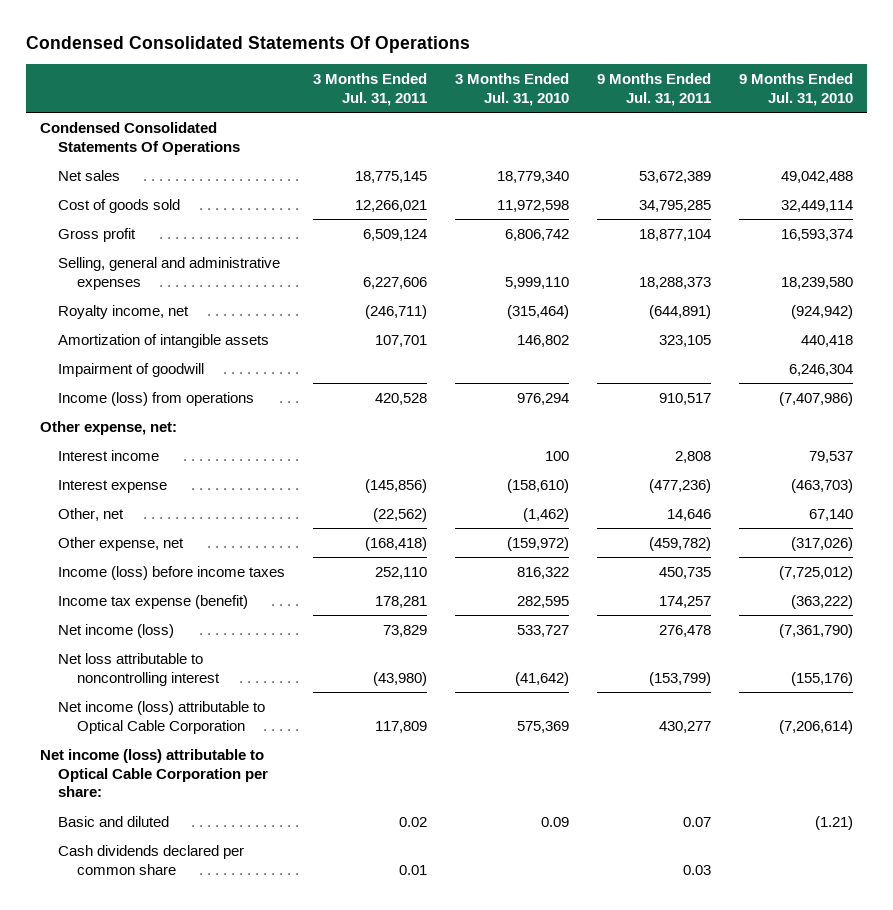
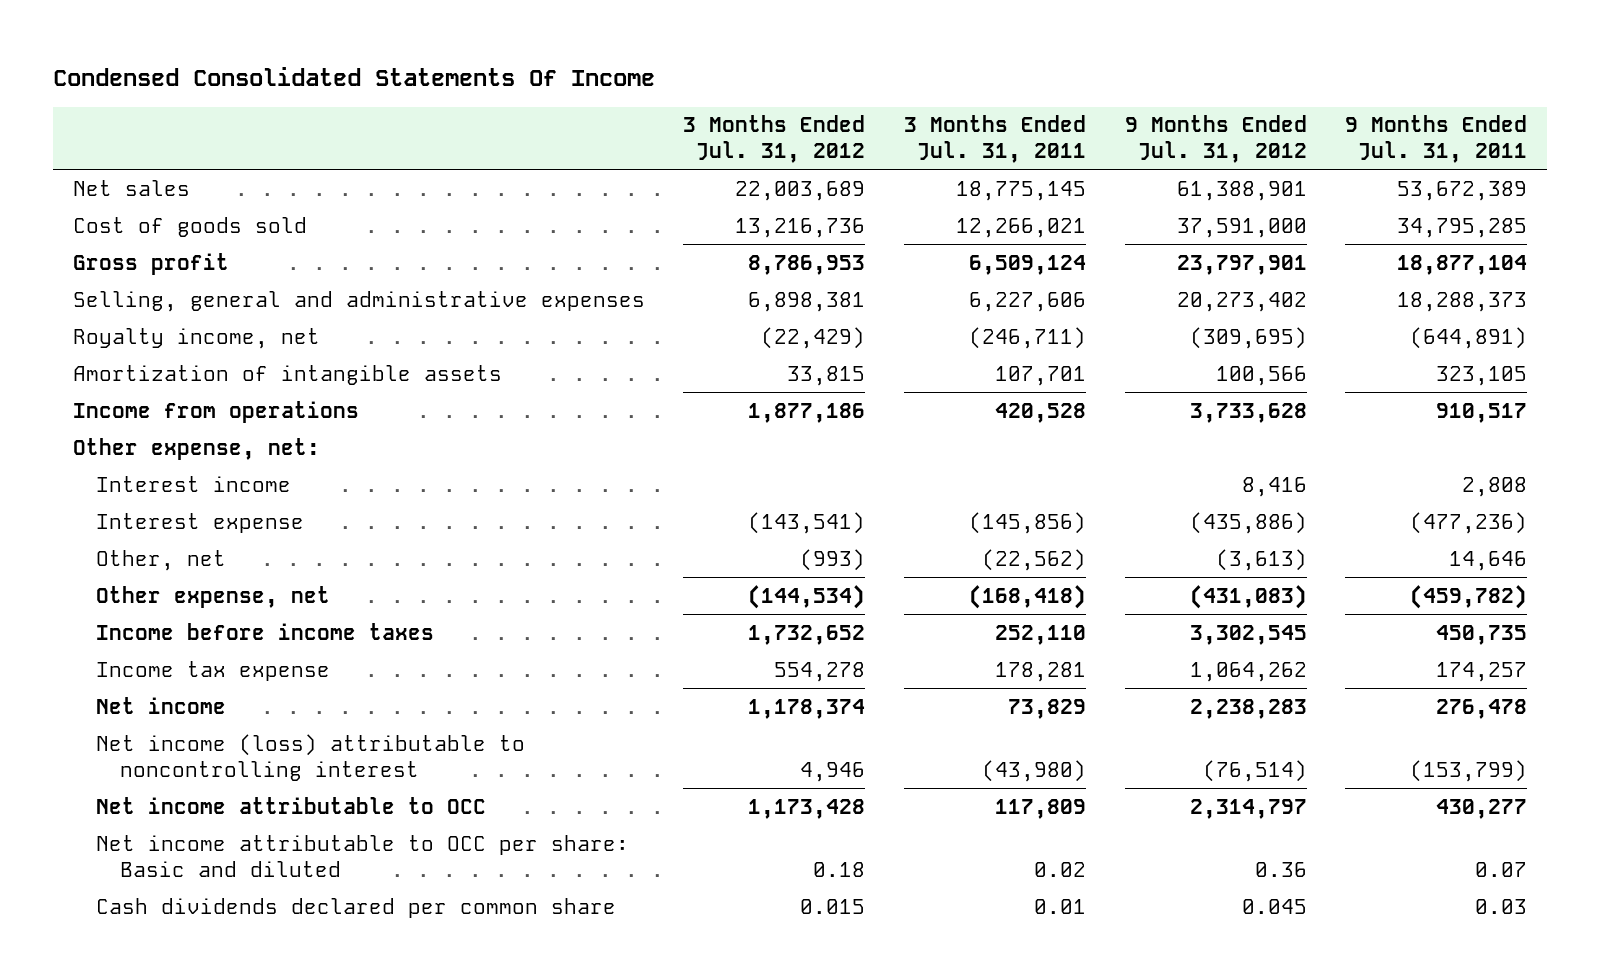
[25,36,470,54] Condensed Consolidated Statements Of Operations -> [53,66,656,86] Condensed Consolidated Statements Of Income
[455,73,570,106] 3 Months Ended Jul. 31, 2010 -> none
[739,73,854,106] 9 Months Ended Jul. 31, 2010 -> none
none -> [683,115,866,164] 3 Months Ended Jul. 31, 2012
none -> [1124,115,1307,164] 9 Months Ended Jul. 31, 2012
[39,121,241,155] Condensed Consolidated Statements Of Operations -> none
[58,362,205,377] Impairment of goodwill -> none
[58,391,255,406] Income (loss) from operations -> [72,400,359,423] Income from operations
[39,748,269,798] Net income (loss) attributable to Optical Cable Corporation per share: -> none
[58,565,286,580] Income (loss) before income taxes -> [96,622,435,640] Income before income taxes
[58,594,249,609] Income tax expense (benefit) -> [96,660,331,681] Income tax expense
[58,623,175,638] Net income (loss) -> [96,696,227,714] Net income
[58,652,220,686] Net loss attributable to noncontrolling interest -> [96,733,526,781] Net income (loss) attributable to noncontrolling interest
[58,700,266,734] Net income (loss) attributable to Optical Cable Corporation -> [96,796,487,814] Net income attributable to OCC
[58,815,170,827] Basic and diluted -> [96,834,630,877] Net income attributable to OCC per share: Basic and diluted

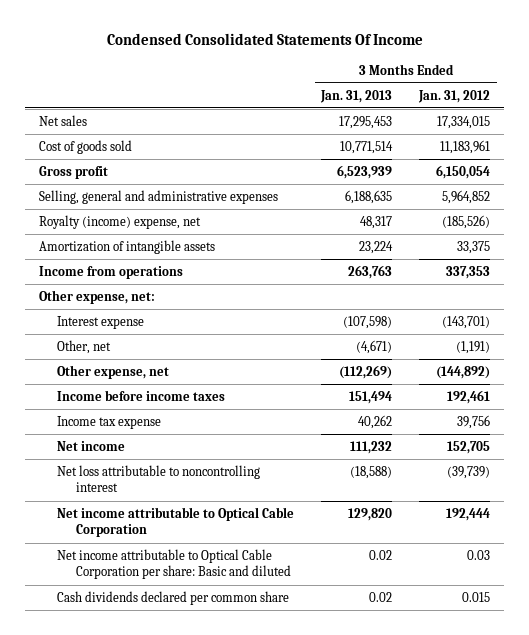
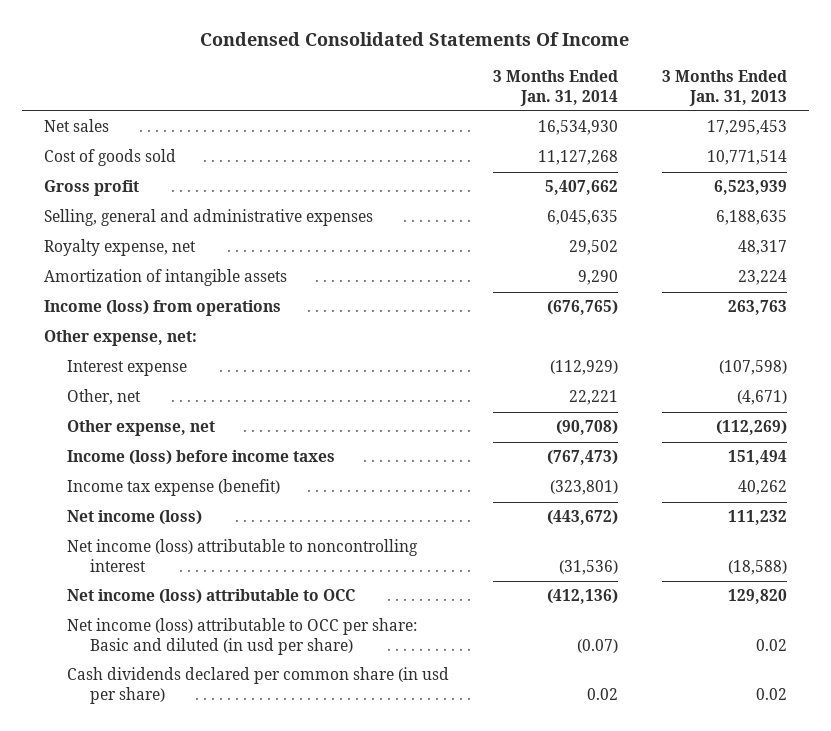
[418,89,491,103] Jan. 31, 2012 -> none
none -> [492,70,618,106] 3 Months Ended Jan. 31, 2014
[38,214,201,229] Royalty (income) expense, net -> [43,239,196,257] Royalty expense, net
[38,265,183,279] Income from operations -> [43,300,281,317] Income (loss) from operations
[57,389,226,401] Income before income taxes -> [66,450,335,466] Income (loss) before income taxes
[57,415,162,429] Income tax expense -> [66,479,280,497] Income tax expense (benefit)
[57,440,126,451] Net income -> [66,510,202,526] Net income (loss)
[57,464,261,493] Net loss attributable to noncontrolling interest -> [66,539,418,572] Net income (loss) attributable to noncontrolling interest
[57,506,295,538] Net income attributable to Optical Cable Corporation -> [66,589,355,605] Net income (loss) attributable to OCC
[57,548,291,580] Net income attributable to Optical Cable Corporation per share: Basic and diluted -> [66,618,417,655] Net income (loss) attributable to OCC per share: Basic and diluted (in usd per share)
[57,590,290,605] Cash dividends declared per common share -> [66,667,449,704] Cash dividends declared per common share (in usd per share)

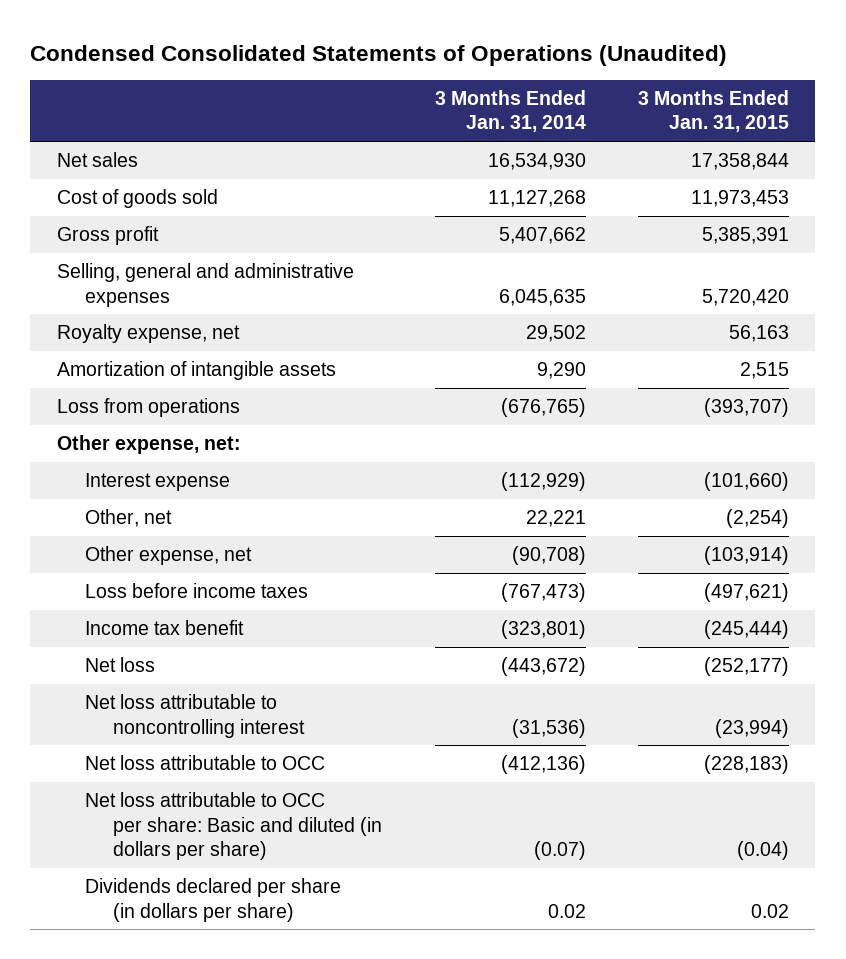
[200,32,630,47] Condensed Consolidated Statements Of Income -> [30,44,728,66] Condensed Consolidated Statements of Operations (Unaudited)
[661,70,787,106] 3 Months Ended Jan. 31, 2013 -> none
none -> [638,89,790,133] 3 Months Ended Jan. 31, 2015
[43,300,281,317] Income (loss) from operations -> [56,398,240,418] Loss from operations
[66,450,335,466] Income (loss) before income taxes -> [84,583,308,599] Loss before income taxes
[66,479,280,497] Income tax expense (benefit) -> [84,620,244,636] Income tax benefit
[66,510,202,526] Net income (loss) -> [84,657,155,673] Net loss
[66,539,418,572] Net income (loss) attributable to noncontrolling interest -> [84,694,305,738] Net loss attributable to noncontrolling interest
[66,589,355,605] Net income (loss) attributable to OCC -> [84,755,325,771] Net loss attributable to OCC
[66,618,417,655] Net income (loss) attributable to OCC per share: Basic and diluted (in usd per share) -> [84,792,382,861] Net loss attributable to OCC per share: Basic and diluted (in dollars per share)
[66,667,449,704] Cash dividends declared per common share (in usd per share) -> [84,878,341,922] Dividends declared per share (in dollars per share)

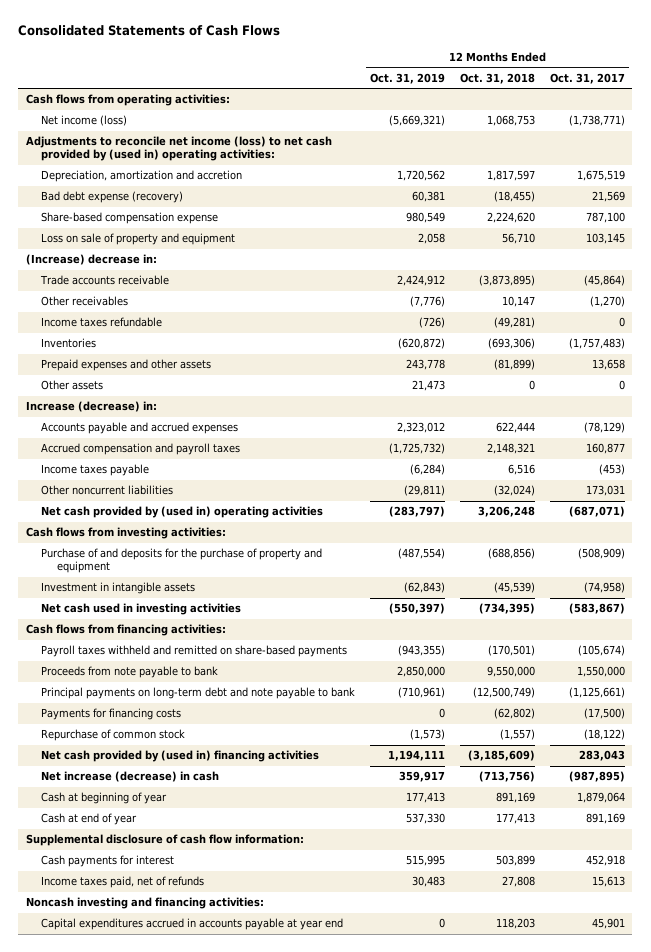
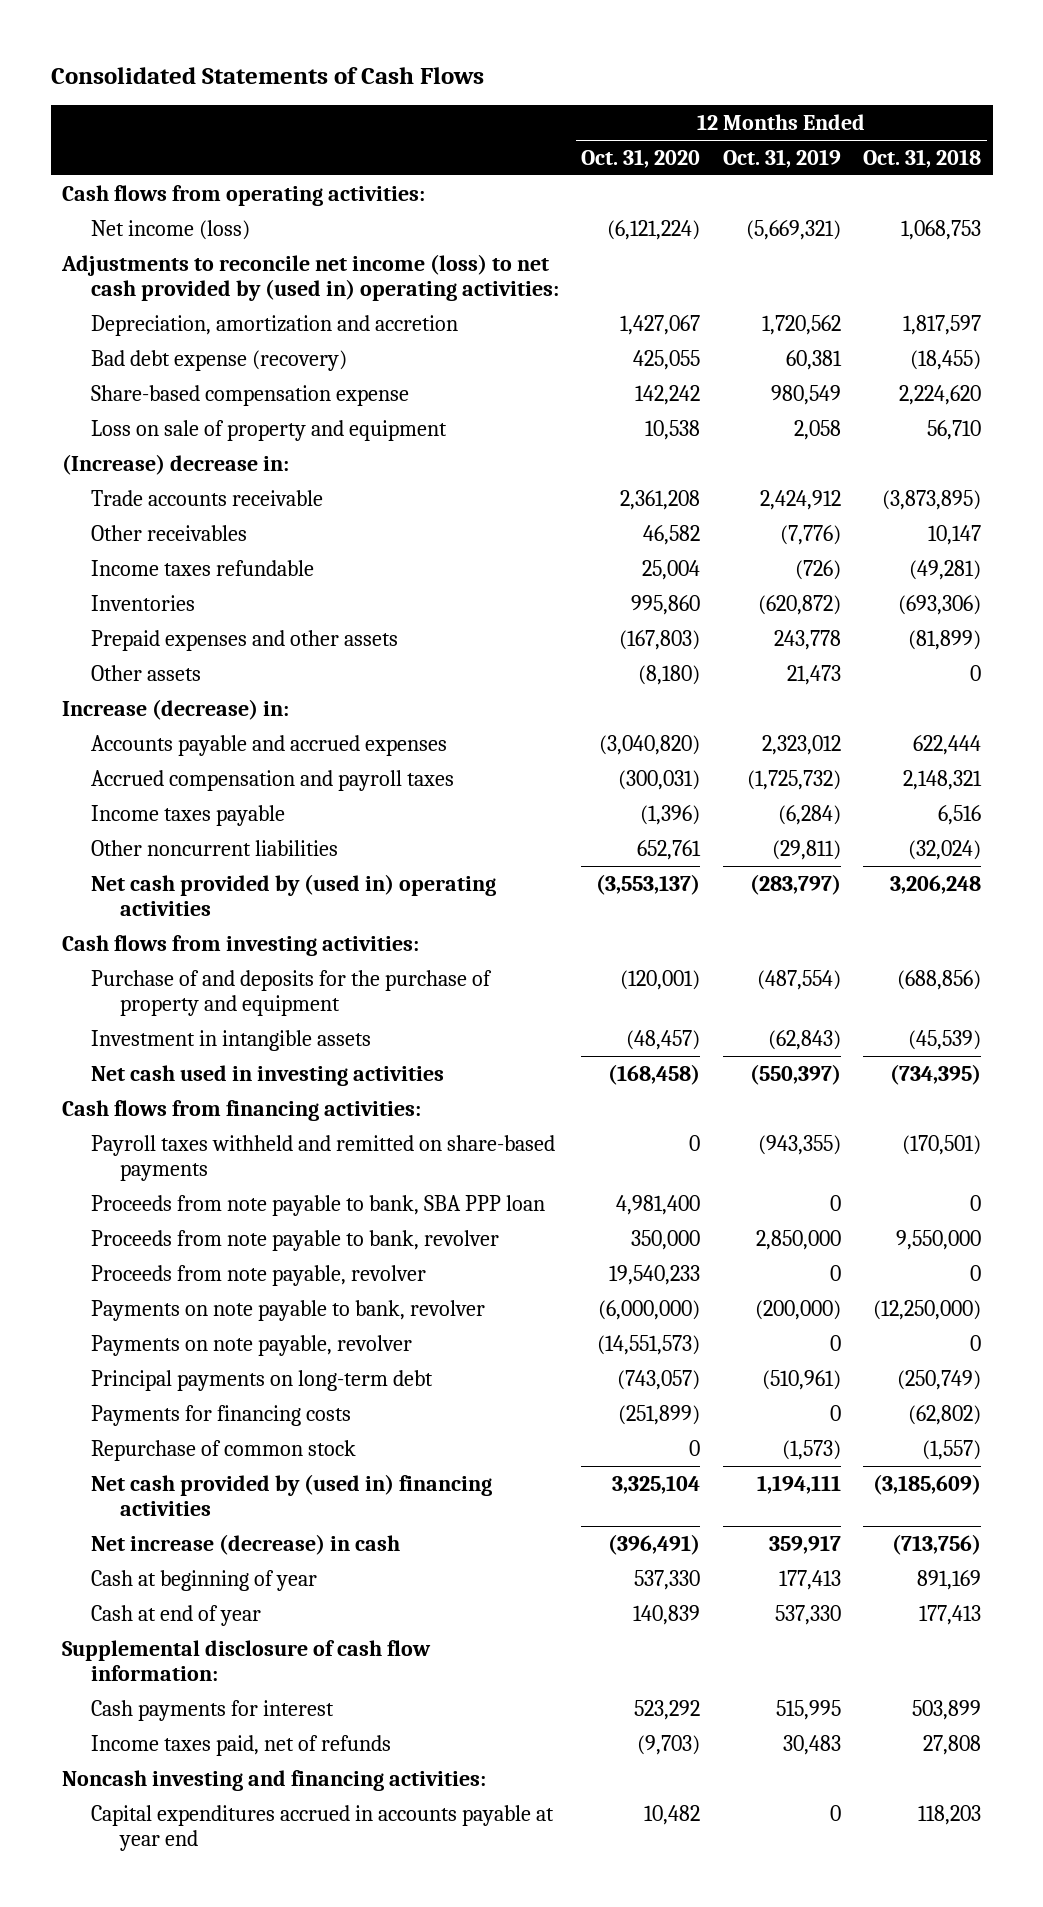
[550,72,626,84] Oct. 31, 2017 -> none
none -> [581,148,701,168] Oct. 31, 2020
none -> [90,1194,545,1216] Proceeds from note payable to bank, SBA PPP loan
[41,666,219,679] Proceeds from note payable to bank -> [90,1229,499,1251] Proceeds from note payable to bank, revolver
none -> [90,1264,426,1286] Proceeds from note payable, revolver
none -> [90,1299,485,1321] Payments on note payable to bank, revolver
none -> [90,1334,412,1356] Payments on note payable, revolver
[41,687,356,700] Principal payments on long-term debt and note payable to bank -> [90,1369,433,1391] Principal payments on long-term debt
[398,687,446,699] (710,961) -> [761,1369,841,1390] (510,961)
[473,687,536,699] (12,500,749) -> [897,1369,982,1390] (250,749)

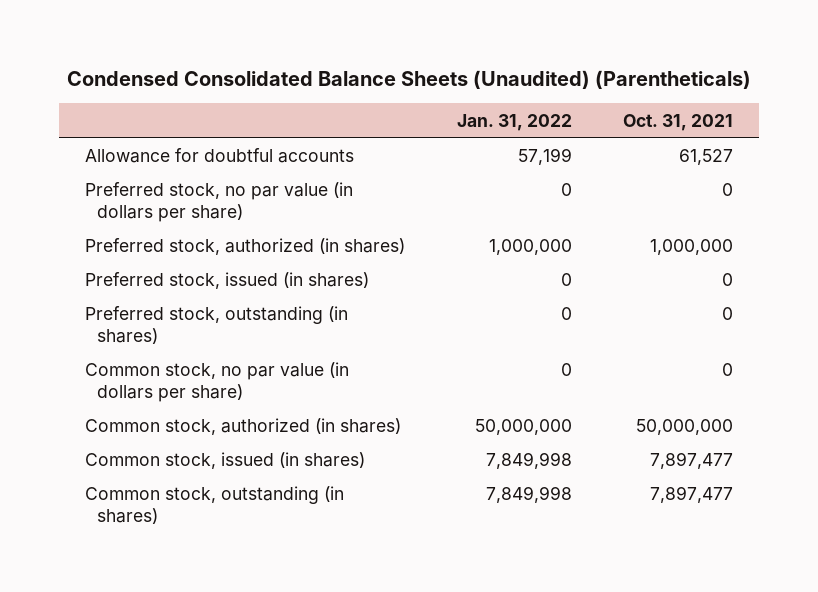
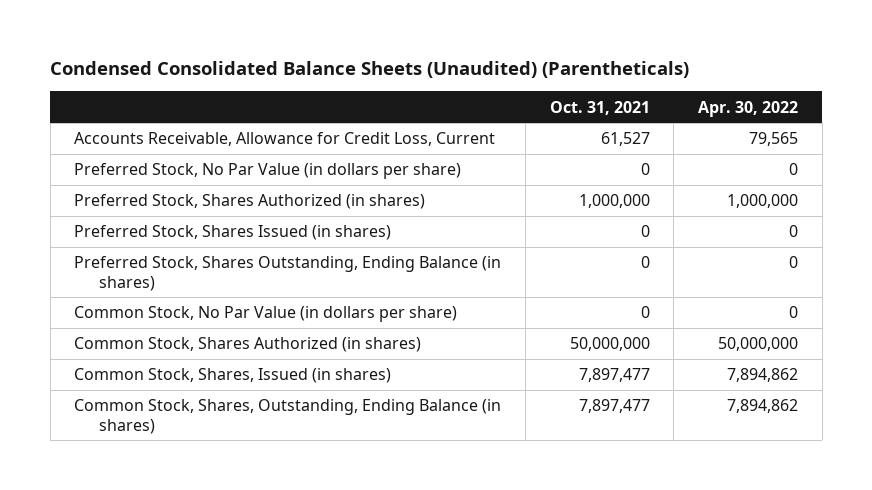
[456,113,572,131] Jan. 31, 2022 -> none
none -> [697,100,798,117] Apr. 30, 2022
[84,148,354,164] Allowance for doubtful accounts -> [74,132,496,147] Accounts Receivable, Allowance for Credit Loss, Current
[84,182,353,222] Preferred stock, no par value (in dollars per share) -> [74,163,462,180] Preferred Stock, No Par Value (in dollars per share)
[84,238,405,256] Preferred stock, authorized (in shares) -> [74,194,426,210] Preferred Stock, Shares Authorized (in shares)
[84,272,369,290] Preferred stock, issued (in shares) -> [74,225,392,241] Preferred Stock, Shares Issued (in shares)
[84,306,348,344] Preferred stock, outstanding (in shares) -> [74,256,502,291] Preferred Stock, Shares Outstanding, Ending Balance (in shares)
[84,362,349,402] Common stock, no par value (in dollars per share) -> [74,306,458,323] Common Stock, No Par Value (in dollars per share)
[84,418,401,436] Common stock, authorized (in shares) -> [74,337,422,353] Common Stock, Shares Authorized (in shares)
[84,452,365,470] Common stock, issued (in shares) -> [74,368,392,384] Common Stock, Shares, Issued (in shares)
[84,486,344,524] Common stock, outstanding (in shares) -> [74,399,502,434] Common Stock, Shares, Outstanding, Ending Balance (in shares)

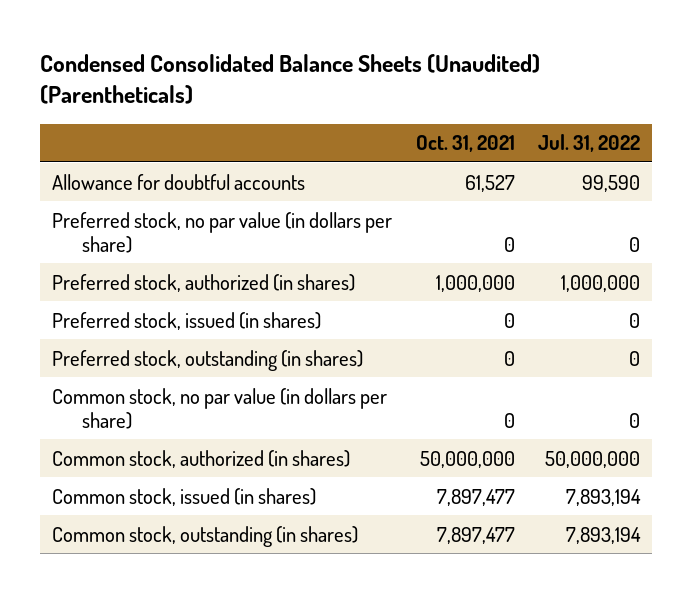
[697,100,798,117] Apr. 30, 2022 -> none
none -> [538,134,641,153] Jul. 31, 2022
[74,132,496,147] Accounts Receivable, Allowance for Credit Loss, Current -> [51,173,305,190] Allowance for doubtful accounts
[74,163,462,180] Preferred Stock, No Par Value (in dollars per share) -> [51,211,392,253] Preferred stock, no par value (in dollars per share)
[74,194,426,210] Preferred Stock, Shares Authorized (in shares) -> [51,273,355,292] Preferred stock, authorized (in shares)
[74,225,392,241] Preferred Stock, Shares Issued (in shares) -> [51,311,321,330] Preferred stock, issued (in shares)
[74,256,502,291] Preferred Stock, Shares Outstanding, Ending Balance (in shares) -> [51,349,363,371] Preferred stock, outstanding (in shares)
[74,306,458,323] Common Stock, No Par Value (in dollars per share) -> [51,387,387,429] Common stock, no par value (in dollars per share)
[74,337,422,353] Common Stock, Shares Authorized (in shares) -> [51,449,350,468] Common stock, authorized (in shares)
[74,368,392,384] Common Stock, Shares, Issued (in shares) -> [51,487,316,506] Common stock, issued (in shares)
[74,399,502,434] Common Stock, Shares, Outstanding, Ending Balance (in shares) -> [51,525,358,547] Common stock, outstanding (in shares)

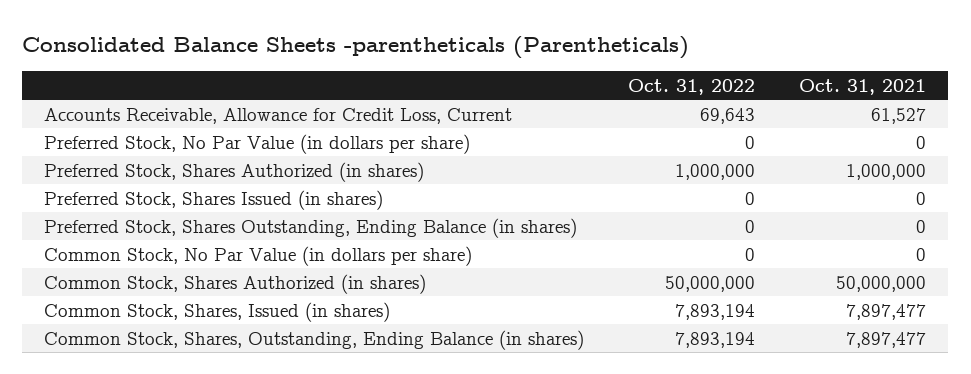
[39,53,540,105] Condensed Consolidated Balance Sheets (Unaudited) (Parentheticals) -> [22,35,690,59] Consolidated Balance Sheets -parentheticals (Parentheticals)
[538,134,641,153] Jul. 31, 2022 -> none
none -> [628,78,756,95] Oct. 31, 2022
[51,173,305,190] Allowance for doubtful accounts -> [44,107,513,124] Accounts Receivable, Allowance for Credit Loss, Current
[51,211,392,253] Preferred stock, no par value (in dollars per share) -> [44,133,471,154] Preferred Stock, No Par Value (in dollars per share)
[51,273,355,292] Preferred stock, authorized (in shares) -> [44,161,425,182] Preferred Stock, Shares Authorized (in shares)
[51,311,321,330] Preferred stock, issued (in shares) -> [44,189,384,210] Preferred Stock, Shares Issued (in shares)
[51,349,363,371] Preferred stock, outstanding (in shares) -> [44,217,578,238] Preferred Stock, Shares Outstanding, Ending Balance (in shares)
[51,387,387,429] Common stock, no par value (in dollars per share) -> [44,245,473,266] Common Stock, No Par Value (in dollars per share)
[51,449,350,468] Common stock, authorized (in shares) -> [44,273,427,294] Common Stock, Shares Authorized (in shares)
[51,487,316,506] Common stock, issued (in shares) -> [44,301,391,322] Common Stock, Shares, Issued (in shares)
[51,525,358,547] Common stock, outstanding (in shares) -> [44,329,585,350] Common Stock, Shares, Outstanding, Ending Balance (in shares)

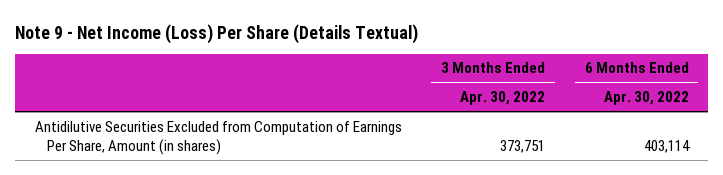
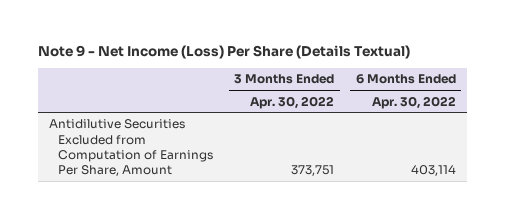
[34,120,402,155] Antidilutive Securities Excluded from Computation of Earnings Per Share, Amount (in shares) -> [48,119,213,177] Antidilutive Securities Excluded from Computation of Earnings Per Share, Amount

